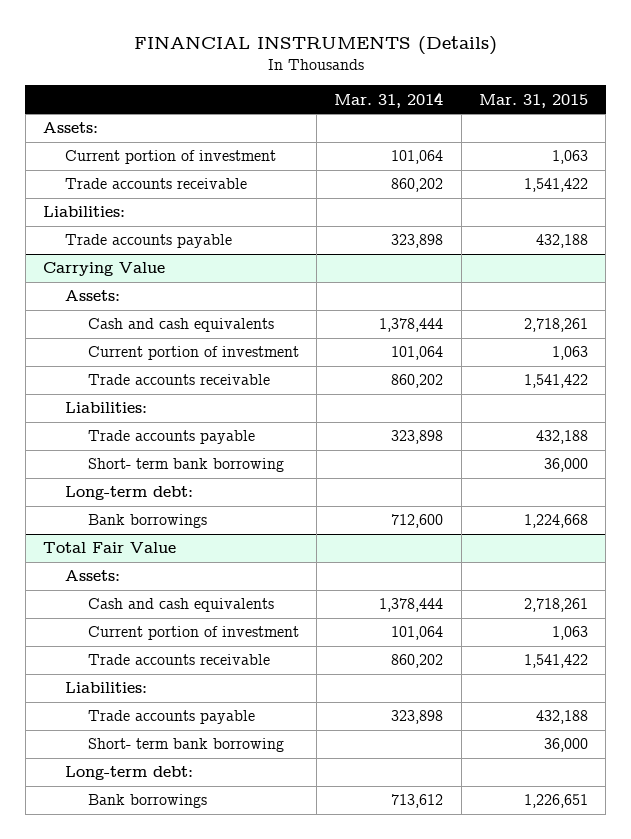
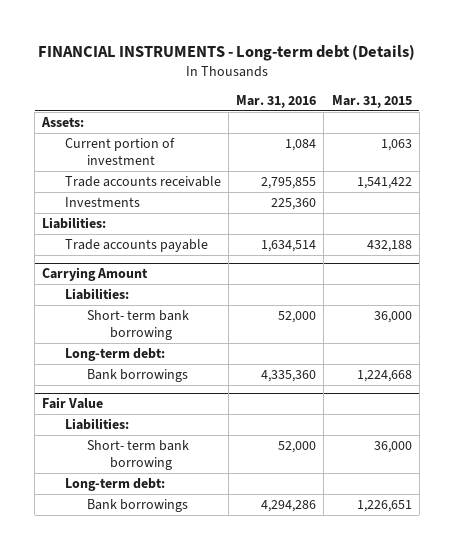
[133,36,497,56] FINANCIAL INSTRUMENTS (Details) -> [38,43,416,61] FINANCIAL INSTRUMENTS - Long-term debt (Details)
[334,91,444,108] Mar. 31, 2014 -> none
none -> [236,95,317,109] Mar. 31, 2016
none -> [64,197,140,208] Investments
[65,290,121,302] Assets: -> none
[87,318,274,333] Cash and cash equivalents -> none
[87,346,299,361] Current portion of investment -> none
[87,374,270,386] Trade accounts receivable -> none
[43,262,166,277] Carrying Value -> [42,267,149,282] Carrying Amount
[87,430,255,445] Trade accounts payable -> none
[65,570,121,582] Assets: -> none
[87,598,274,613] Cash and cash equivalents -> none
[87,626,299,641] Current portion of investment -> none
[87,654,270,666] Trade accounts receivable -> none
[43,542,177,554] Total Fair Value -> [42,397,104,410] Fair Value
[87,710,255,725] Trade accounts payable -> none

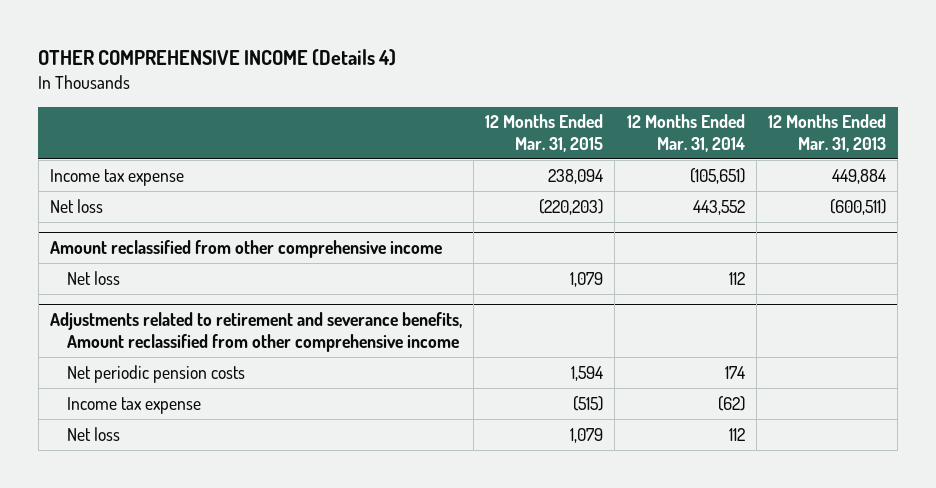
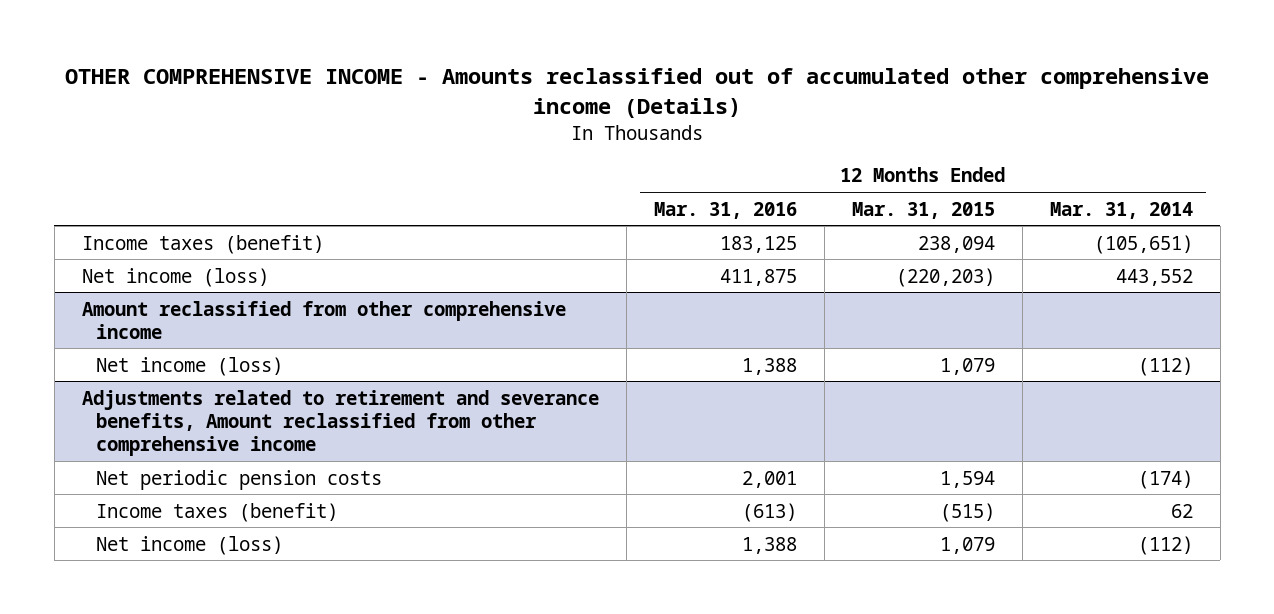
[38,49,397,67] OTHER COMPREHENSIVE INCOME (Details 4) -> [65,67,1210,118] OTHER COMPREHENSIVE INCOME - Amounts reclassified out of accumulated other comprehensive income (Details)
[767,114,886,152] 12 Months Ended Mar. 31, 2013 -> none
none -> [653,201,797,219] Mar. 31, 2016
[49,168,184,186] Income tax expense -> [81,234,324,254] Income taxes (benefit)
[49,198,103,213] Net loss -> [81,267,269,287] Net income (loss)
[67,270,121,285] Net loss -> [96,356,284,376] Net income (loss)
[728,271,745,285] 112 -> [1137,356,1193,376] (112)
[724,365,745,379] 174 -> [1137,469,1193,489] (174)
[67,396,202,414] Income tax expense -> [96,502,339,522] Income taxes (benefit)
[717,395,745,411] (62) -> [1170,503,1193,518] 62
[67,426,121,441] Net loss -> [96,535,284,555] Net income (loss)
[728,427,745,441] 112 -> [1137,535,1193,555] (112)

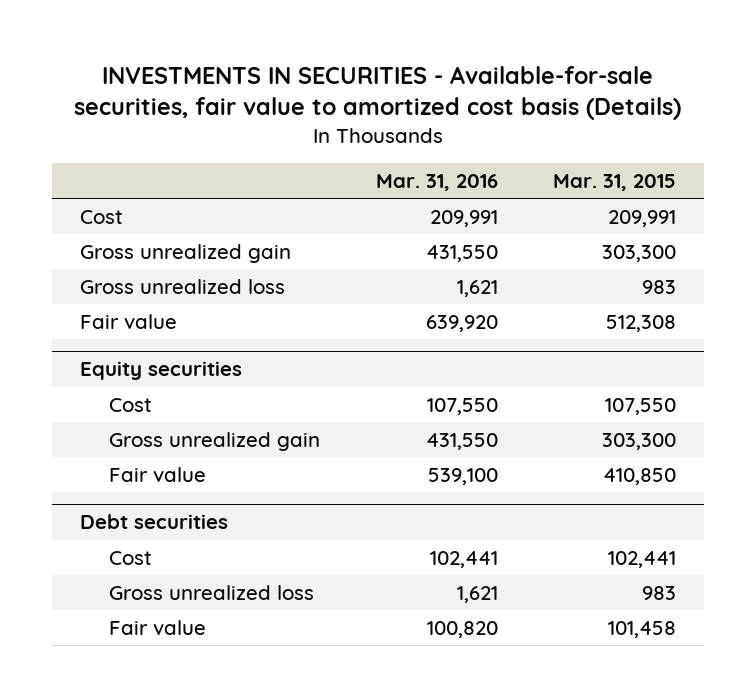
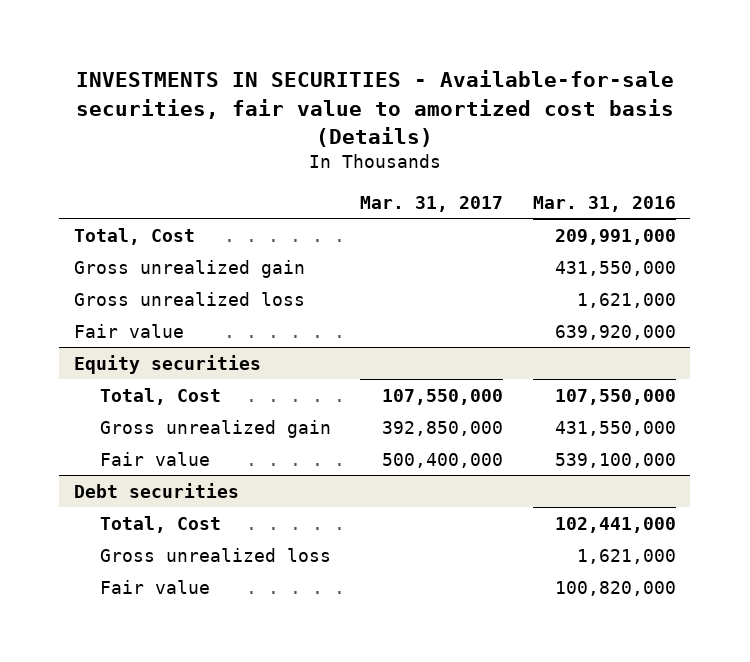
[553,174,677,192] Mar. 31, 2015 -> none
none -> [360,195,504,212] Mar. 31, 2017
[79,209,123,224] Cost -> [74,227,196,245] Total, Cost
[429,209,498,227] 209,991 -> [554,228,676,245] 209,991,000
[425,244,498,262] 431,550 -> [554,260,676,276] 431,550,000
[456,279,498,297] 1,621 -> [576,292,676,308] 1,621,000
[425,314,498,332] 639,920 -> [554,324,676,340] 639,920,000
[108,397,152,412] Cost -> [99,387,221,405] Total, Cost
[426,397,498,415] 107,550 -> [554,388,676,405] 107,550,000
[425,432,498,450] 431,550 -> [554,420,676,436] 431,550,000
[427,467,498,485] 539,100 -> [554,452,676,468] 539,100,000
[108,550,152,565] Cost -> [99,515,221,533] Total, Cost
[429,550,498,568] 102,441 -> [554,516,676,533] 102,441,000
[456,585,498,603] 1,621 -> [576,548,676,564] 1,621,000
[426,620,498,638] 100,820 -> [554,580,676,596] 100,820,000

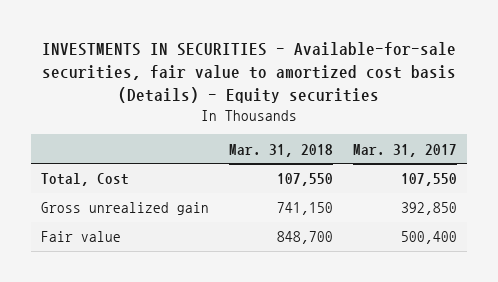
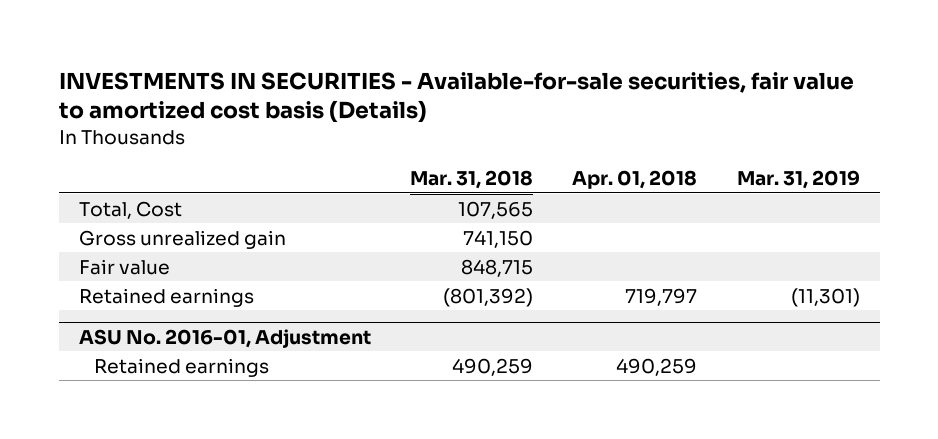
[42,41,457,103] INVESTMENTS IN SECURITIES - Available-for-sale securities, fair value to amortized cost basis (Details) - Equity securities -> [58,71,854,124] INVESTMENTS IN SECURITIES - Available-for-sale securities, fair value to amortized cost basis (Details)
[353,143,458,157] Mar. 31, 2017 -> none
none -> [572,170,698,190] Apr. 01, 2018
none -> [736,170,860,190] Mar. 31, 2019
[277,173,334,187] 107,550 -> [457,200,533,219] 107,565
[277,231,334,245] 848,700 -> [460,258,533,277] 848,715
none -> [78,287,254,307] Retained earnings
none -> [78,328,371,348] ASU No. 2016-01, Adjustment
none -> [93,357,269,377] Retained earnings

